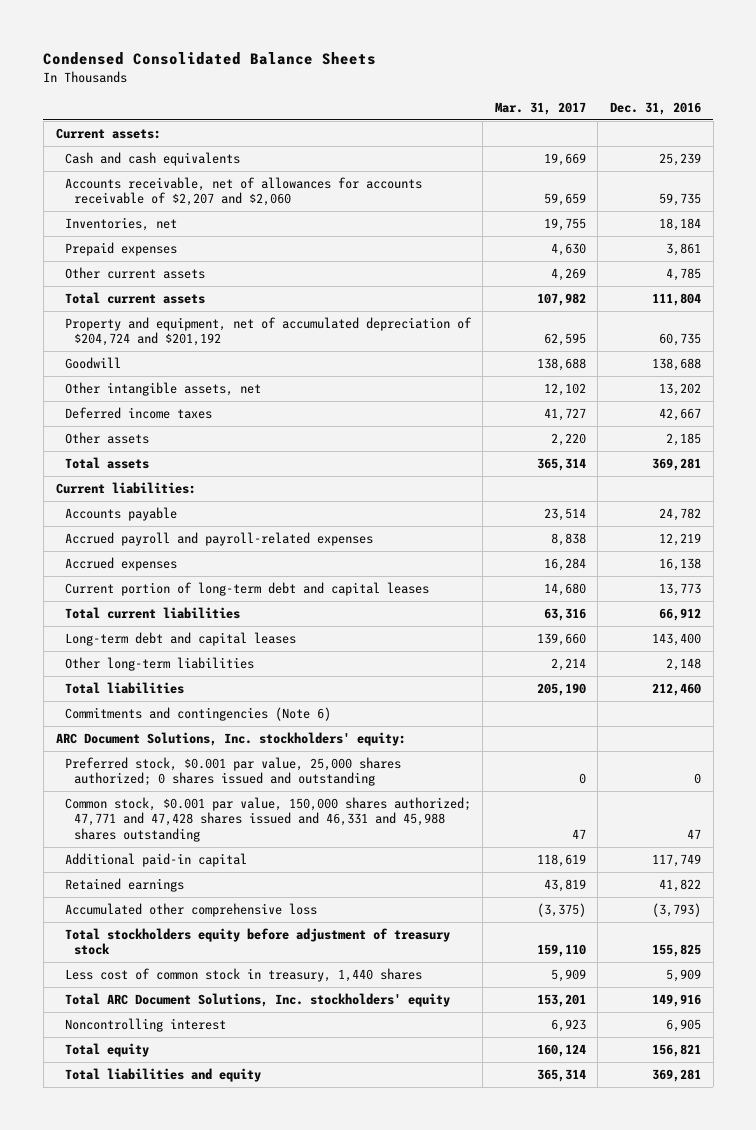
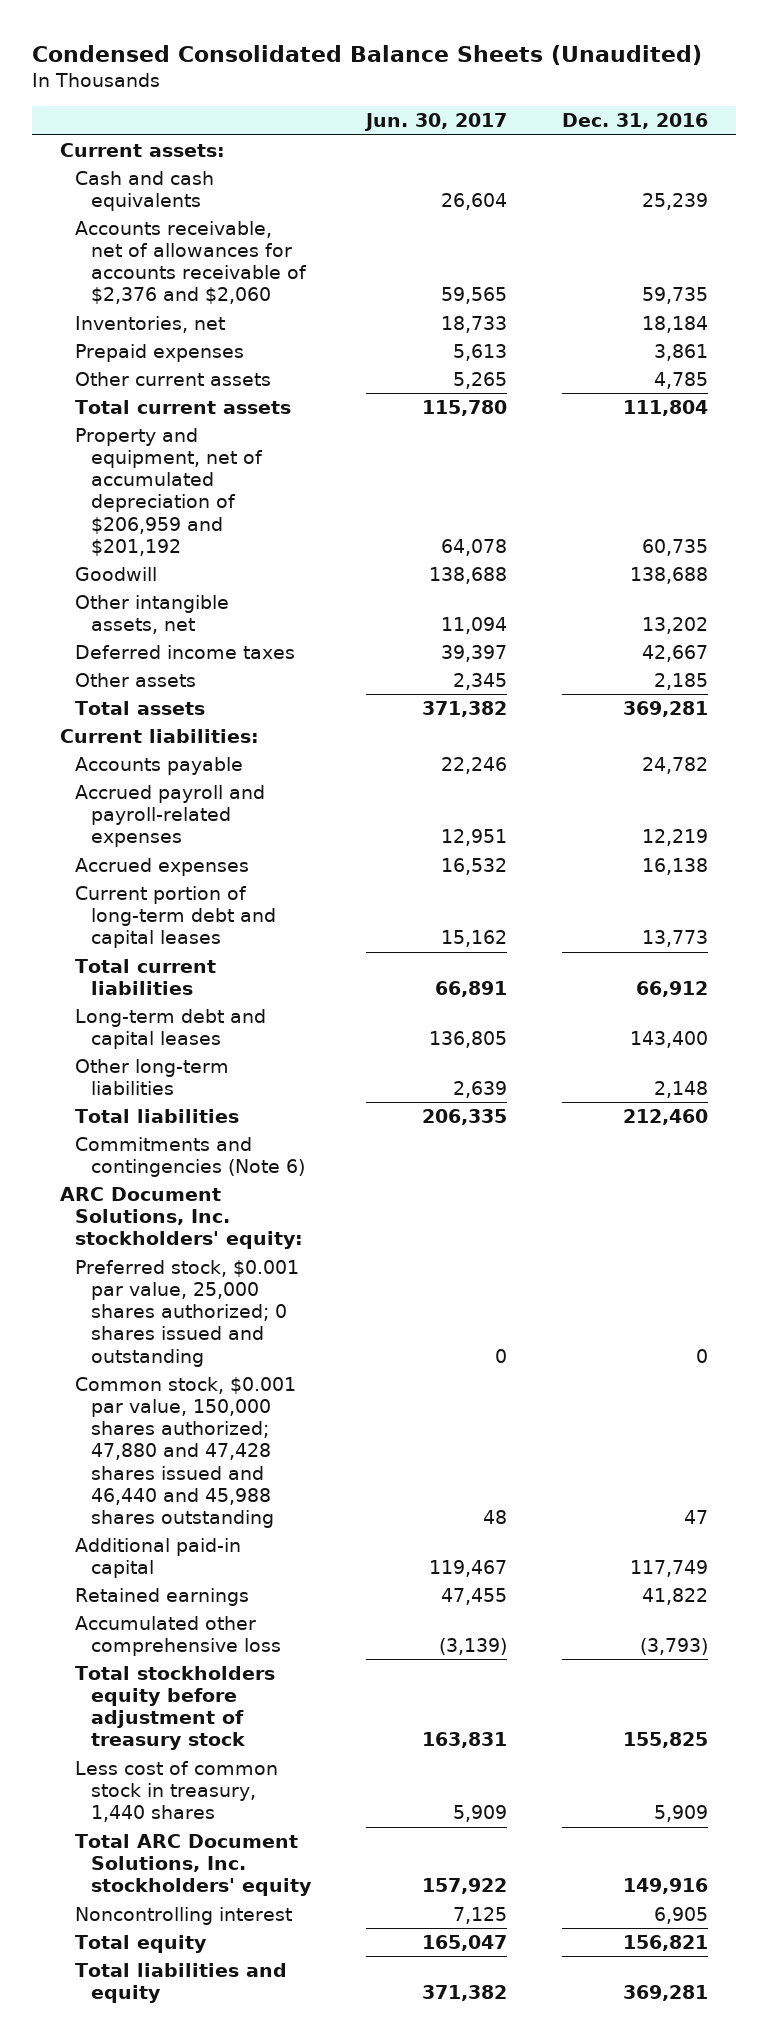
[43,51,377,65] Condensed Consolidated Balance Sheets -> [32,44,703,65] Condensed Consolidated Balance Sheets (Unaudited)
[494,101,586,115] Mar. 31, 2017 -> none
none -> [364,113,508,132] Jun. 30, 2017
[64,177,422,207] Accounts receivable, net of allowances for accounts receivable of $2,207 and $2,060 -> [75,221,308,305] Accounts receivable, net of allowances for accounts receivable of $2,376 and $2,060
[64,317,472,347] Property and equipment, net of accumulated depreciation of $204,724 and $201,192 -> [75,428,264,556] Property and equipment, net of accumulated depreciation of $206,959 and $201,192
[64,797,471,842] Common stock, $0.001 par value, 150,000 shares authorized; 47,771 and 47,428 shares issued and 46,331 and 45,988 shares outstanding -> [75,1377,297,1528] Common stock, $0.001 par value, 150,000 shares authorized; 47,880 and 47,428 shares issued and 46,440 and 45,988 shares outstanding

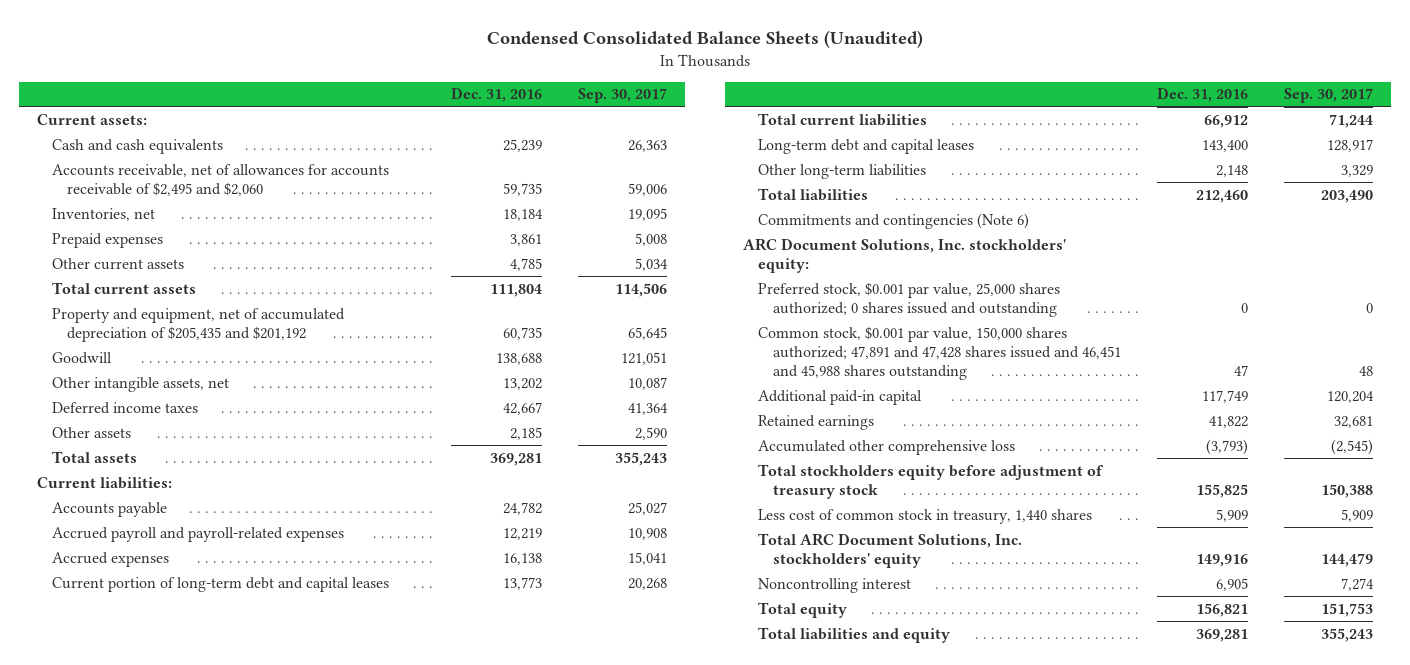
[364,113,508,132] Jun. 30, 2017 -> none
none -> [577,88,667,104] Sep. 30, 2017
[75,221,308,305] Accounts receivable, net of allowances for accounts receivable of $2,376 and $2,060 -> [52,163,390,196] Accounts receivable, net of allowances for accounts receivable of $2,495 and $2,060
[75,428,264,556] Property and equipment, net of accumulated depreciation of $206,959 and $201,192 -> [52,307,346,342] Property and equipment, net of accumulated depreciation of $205,435 and $201,192
[75,1377,297,1528] Common stock, $0.001 par value, 150,000 shares authorized; 47,880 and 47,428 shares issued and 46,440 and 45,988 shares outstanding -> [758,325,1122,381] Common stock, $0.001 par value, 150,000 shares authorized; 47,891 and 47,428 shares issued and 46,451 and 45,988 shares outstanding

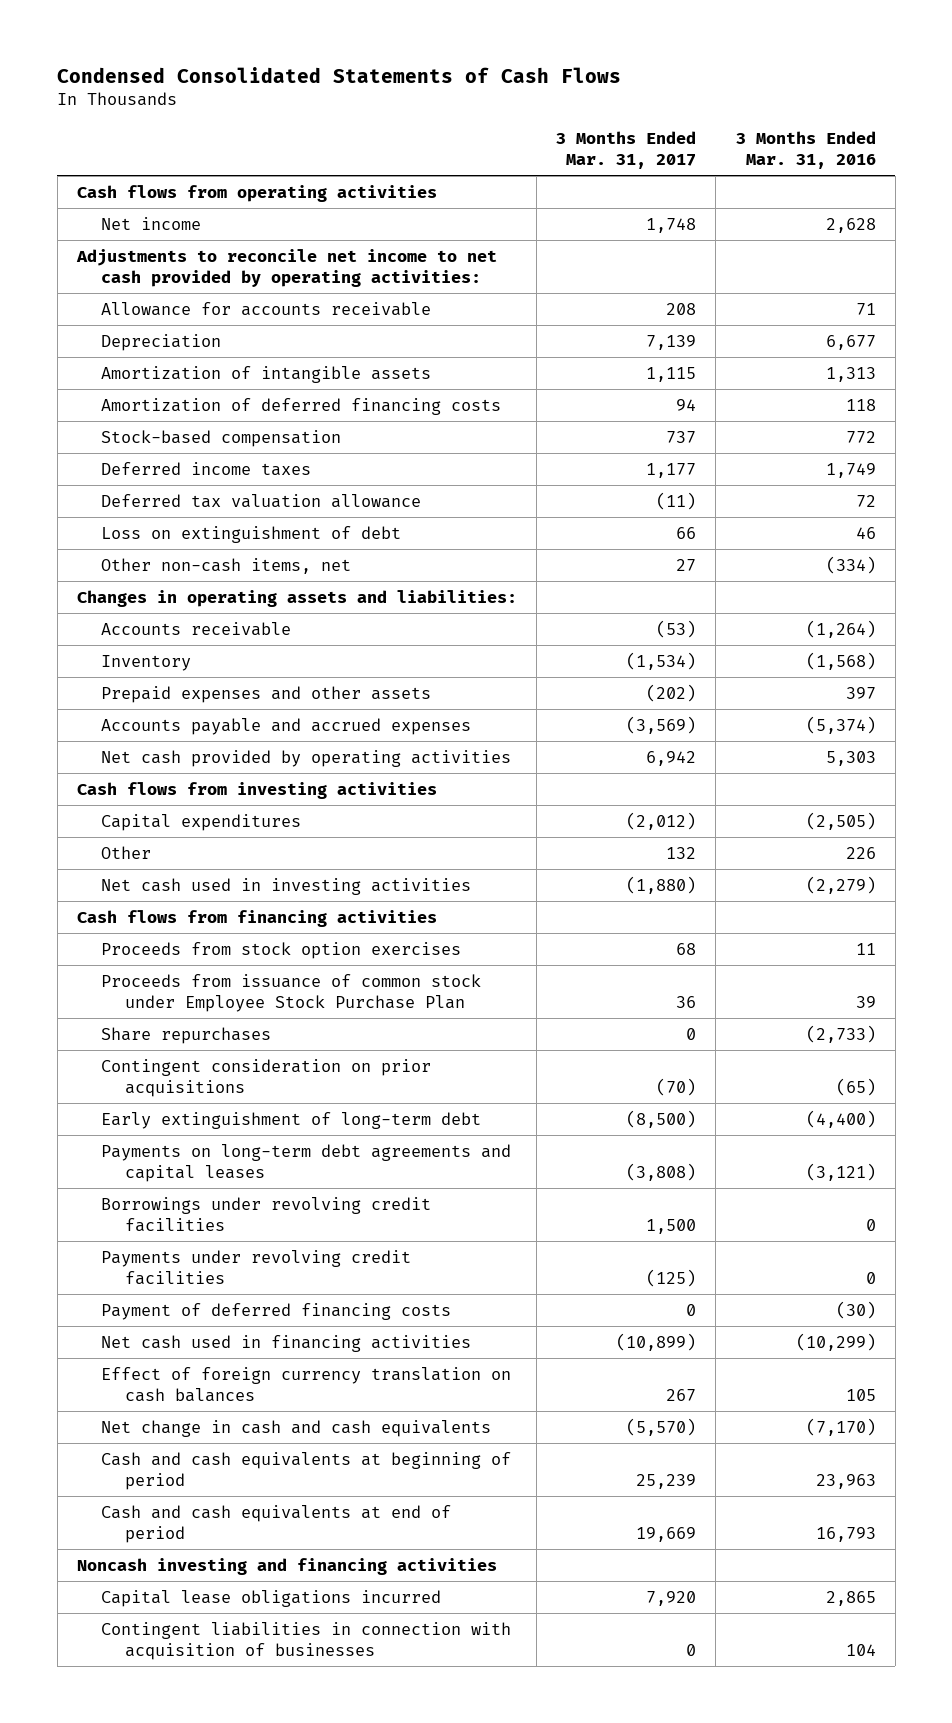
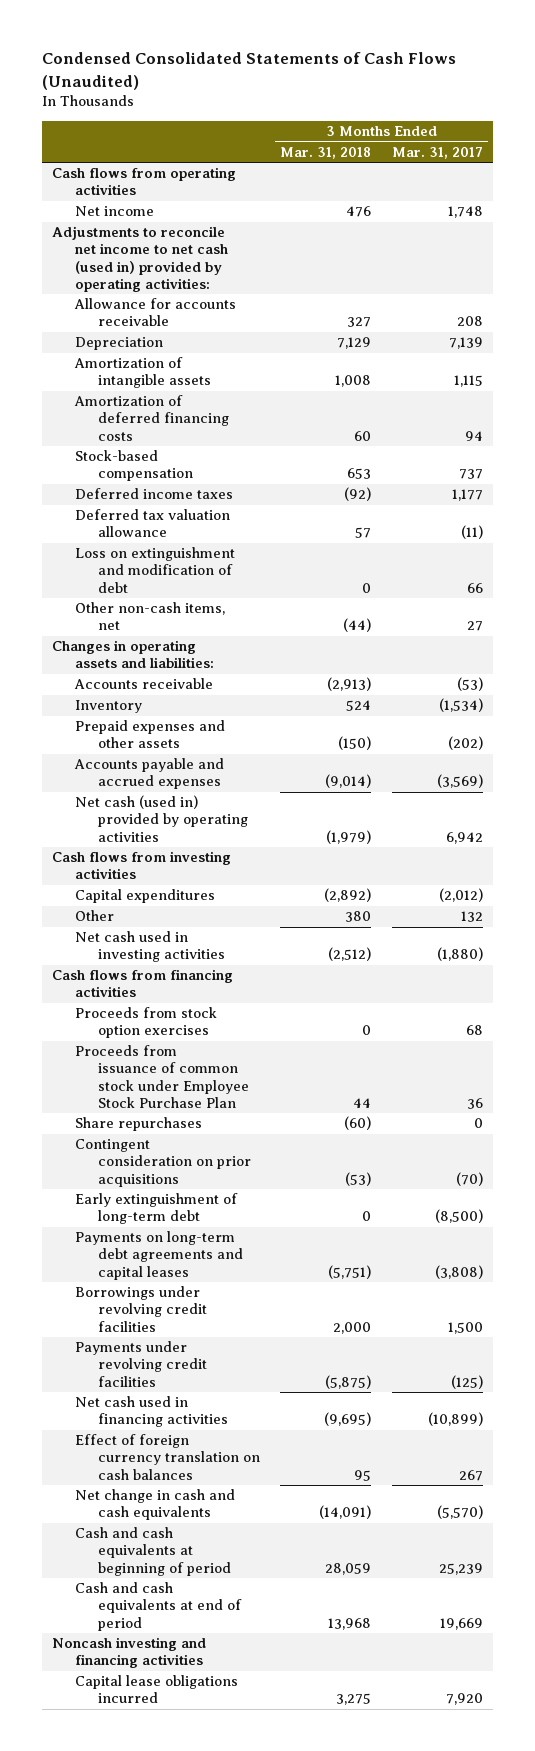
[57,66,622,83] Condensed Consolidated Statements of Cash Flows -> [41,52,456,90] Condensed Consolidated Statements of Cash Flows (Unaudited)
[735,130,876,169] 3 Months Ended Mar. 31, 2016 -> none
none -> [280,146,372,159] Mar. 31, 2018
[75,249,497,287] Adjustments to reconcile net income to net cash provided by operating activities: -> [52,226,228,292] Adjustments to reconcile net income to net cash (used in) provided by operating activities:
[101,526,402,544] Loss on extinguishment of debt -> [74,547,235,593] Loss on extinguishment and modification of debt
[101,750,512,768] Net cash provided by operating activities -> [74,795,248,842] Net cash (used in) provided by operating activities
[101,1303,452,1321] Payment of deferred financing costs -> none
[101,1622,512,1660] Contingent liabilities in connection with acquisition of businesses -> none

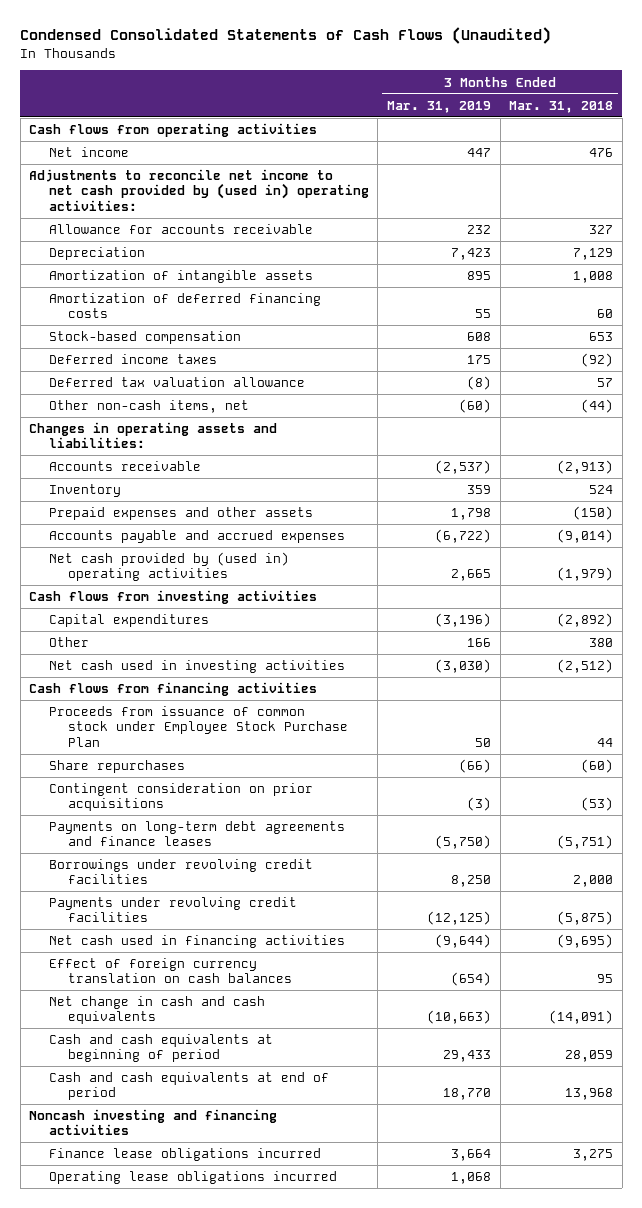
[391,146,483,159] Mar. 31, 2017 -> none
none -> [386,100,491,113] Mar. 31, 2019
[52,226,228,292] Adjustments to reconcile net income to net cash (used in) provided by operating activities: -> [29,169,369,211] Adjustments to reconcile net income to net cash provided by (used in) operating activities:
[74,547,235,593] Loss on extinguishment and modification of debt -> none
[74,795,248,842] Net cash (used in) provided by operating activities -> [48,552,289,582] Net cash provided by (used in) operating activities
[74,1007,217,1039] Proceeds from stock option exercises -> none
[74,1193,238,1225] Early extinguishment of long-term debt -> none
[74,1231,243,1280] Payments on long-term debt agreements and capital leases -> [48,821,345,847] Payments on long-term debt agreements and finance leases
[74,1675,238,1704] Capital lease obligations incurred -> [48,1148,321,1162] Finance lease obligations incurred
none -> [48,1171,337,1185] Operating lease obligations incurred

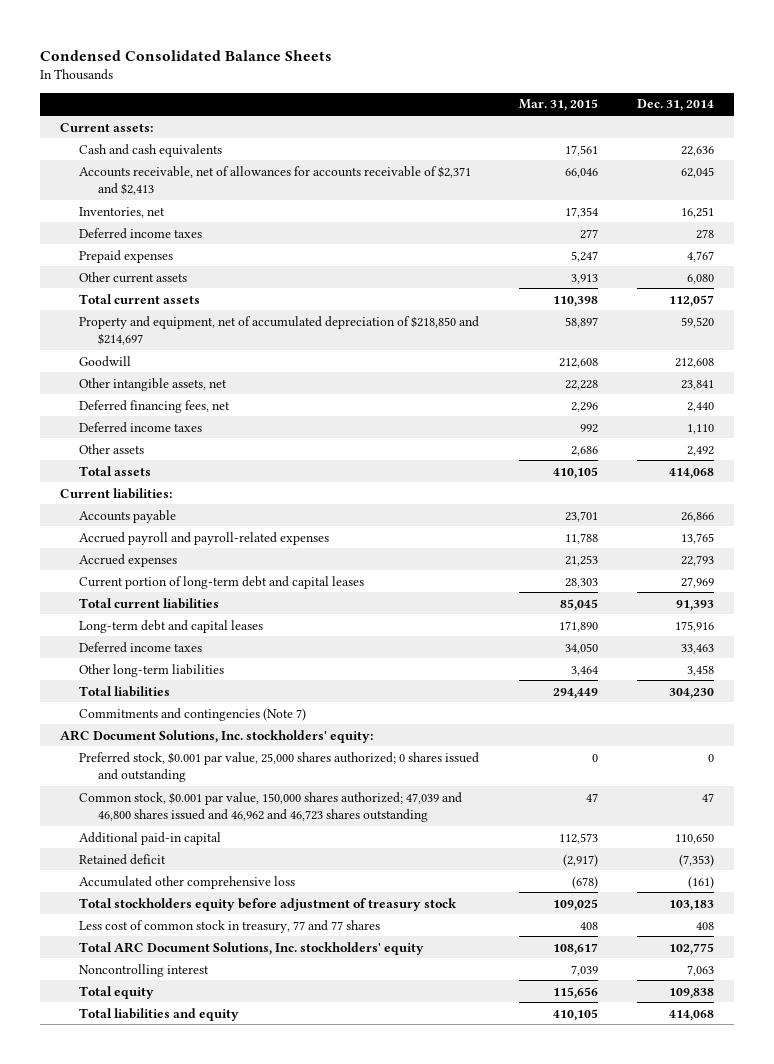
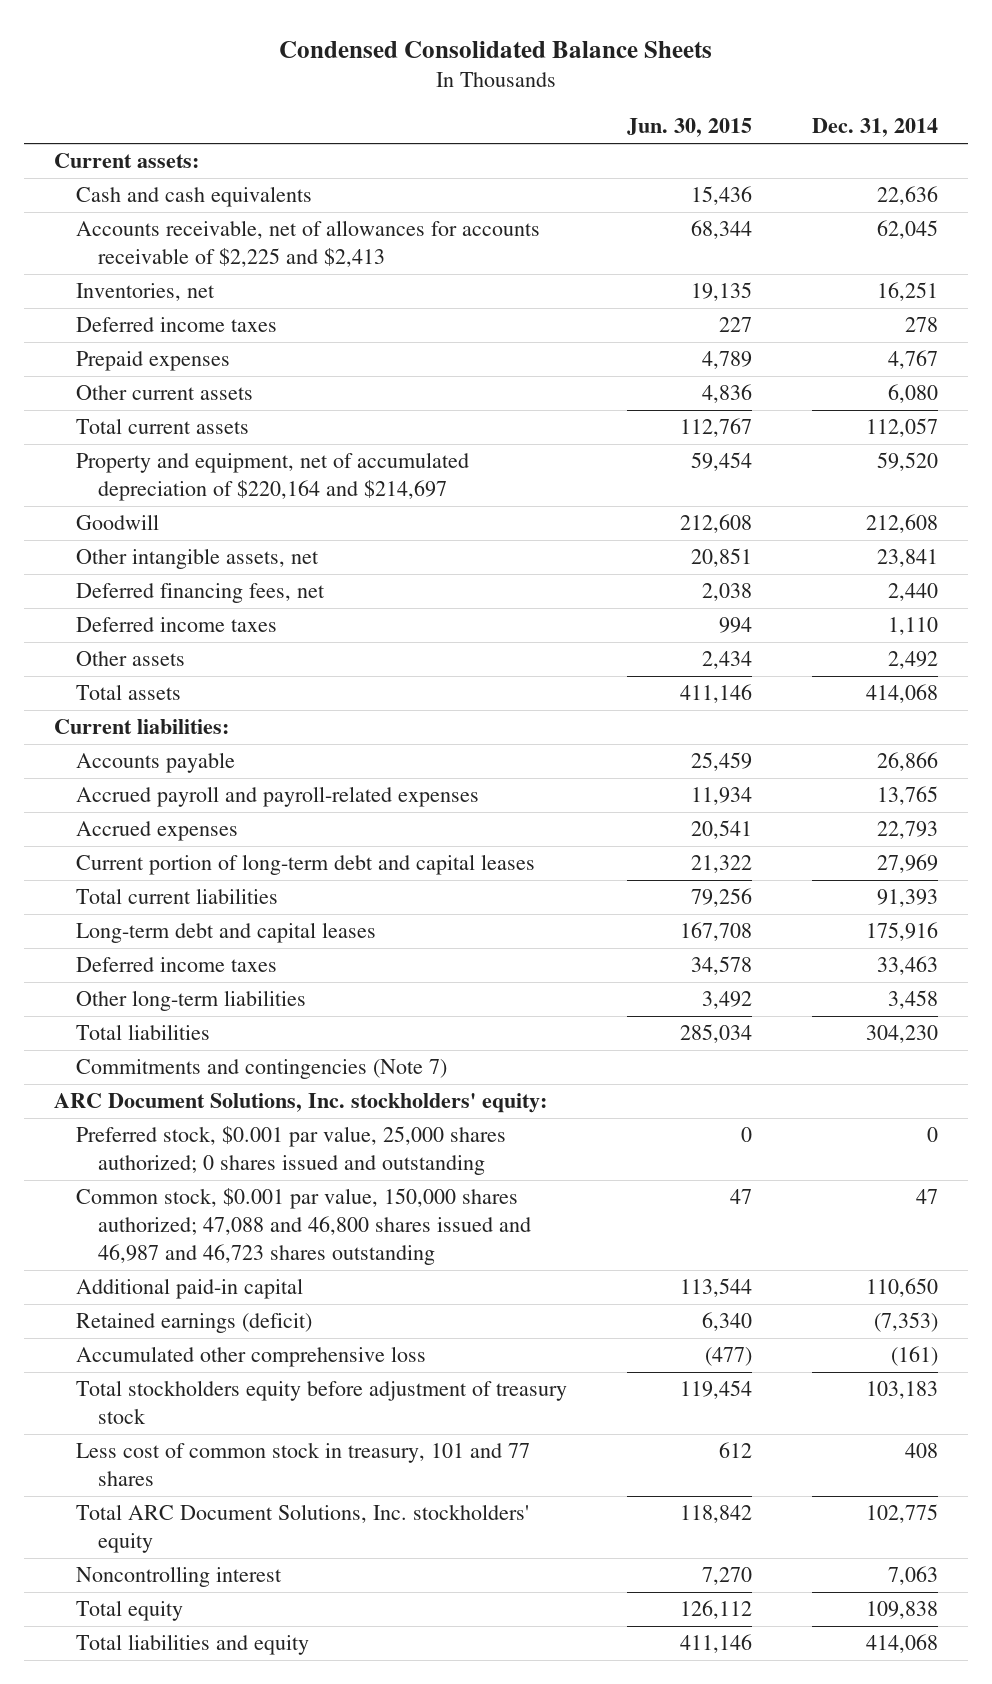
[518,99,598,112] Mar. 31, 2015 -> none
none -> [627,118,753,138] Jun. 30, 2015
[78,165,471,196] Accounts receivable, net of allowances for accounts receivable of $2,371 and $2,413 -> [76,220,541,267] Accounts receivable, net of allowances for accounts receivable of $2,225 and $2,413
[78,315,479,346] Property and equipment, net of accumulated depreciation of $218,850 and $214,697 -> [76,452,470,501] Property and equipment, net of accumulated depreciation of $220,164 and $214,697
[78,791,462,823] Common stock, $0.001 par value, 150,000 shares authorized; 47,039 and 46,800 shares issued and 46,962 and 46,723 shares outstanding -> [76,1188,532,1265] Common stock, $0.001 par value, 150,000 shares authorized; 47,088 and 46,800 shares issued and 46,987 and 46,723 shares outstanding
[78,853,166,865] Retained deficit -> [76,1313,313,1334] Retained earnings (deficit)
[78,919,380,933] Less cost of common stock in treasury, 77 and 77 shares -> [76,1442,531,1486] Less cost of common stock in treasury, 101 and 77 shares

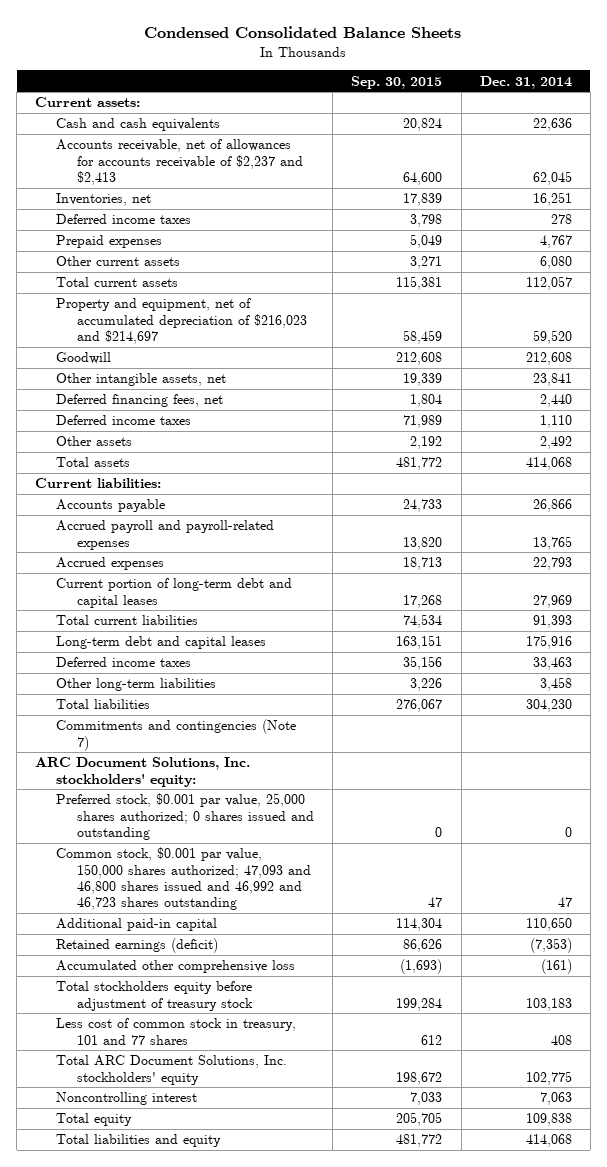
[627,118,753,138] Jun. 30, 2015 -> none
none -> [351,75,443,89] Sep. 30, 2015
[76,220,541,267] Accounts receivable, net of allowances for accounts receivable of $2,225 and $2,413 -> [56,139,304,186] Accounts receivable, net of allowances for accounts receivable of $2,237 and $2,413
[76,452,470,501] Property and equipment, net of accumulated depreciation of $220,164 and $214,697 -> [56,298,308,345] Property and equipment, net of accumulated depreciation of $216,023 and $214,697
[76,1188,532,1265] Common stock, $0.001 par value, 150,000 shares authorized; 47,088 and 46,800 shares issued and 46,987 and 46,723 shares outstanding -> [56,847,312,911] Common stock, $0.001 par value, 150,000 shares authorized; 47,093 and 46,800 shares issued and 46,992 and 46,723 shares outstanding

